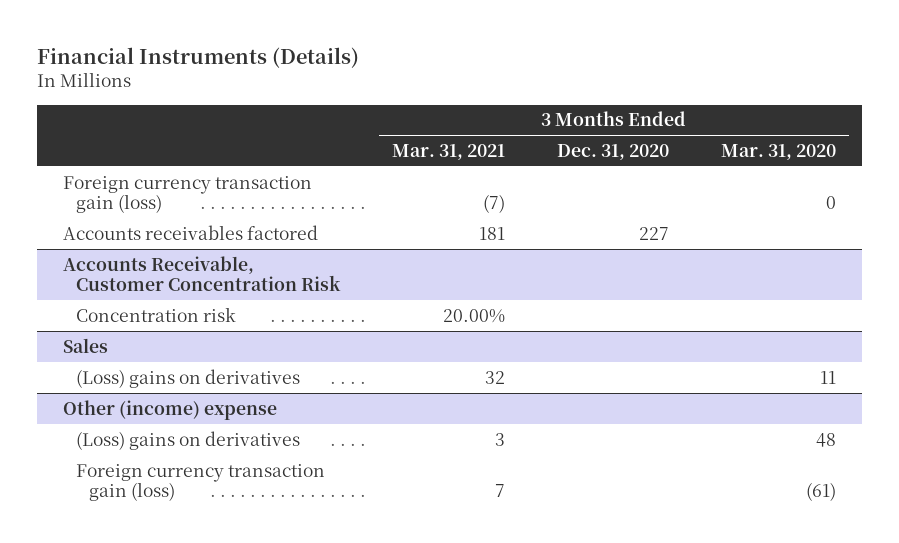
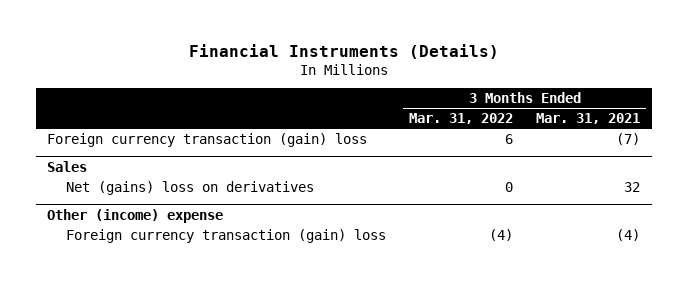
[557,143,670,160] Dec. 31, 2020 -> none
[721,143,837,160] Mar. 31, 2020 -> none
none -> [409,113,514,125] Mar. 31, 2022
[63,224,319,240] Accounts receivables factored -> none
[63,255,341,291] Accounts Receivable, Customer Concentration Risk -> none
[75,306,236,322] Concentration risk -> none
[63,175,313,213] Foreign currency transaction gain (loss) -> [47,133,368,148] Foreign currency transaction (gain) loss
[75,368,300,388] (Loss) gains on derivatives -> [66,181,315,196] Net (gains) loss on derivatives
[75,430,300,450] (Loss) gains on derivatives -> none
[75,463,325,501] Foreign currency transaction gain (loss) -> [66,229,387,244] Foreign currency transaction (gain) loss
[495,483,506,497] 7 -> [616,229,641,242] (4)

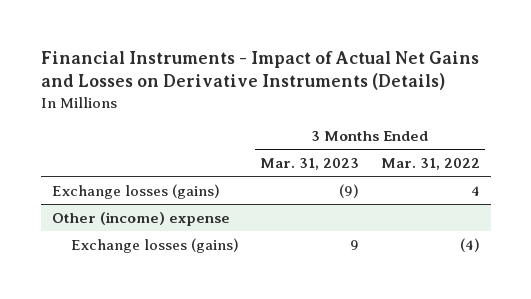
[188,43,499,59] Financial Instruments (Details) -> [40,51,479,91] Financial Instruments - Impact of Actual Net Gains and Losses on Derivative Instruments (Details)
[536,113,641,125] Mar. 31, 2021 -> none
none -> [260,158,360,171] Mar. 31, 2023
[47,160,88,172] Sales -> none
[66,181,315,196] Net (gains) loss on derivatives -> none
[47,133,368,148] Foreign currency transaction (gain) loss -> [51,183,220,199] Exchange losses (gains)
[505,134,514,145] 6 -> [470,185,480,196] 4
[66,229,387,244] Foreign currency transaction (gain) loss -> [70,237,239,253] Exchange losses (gains)

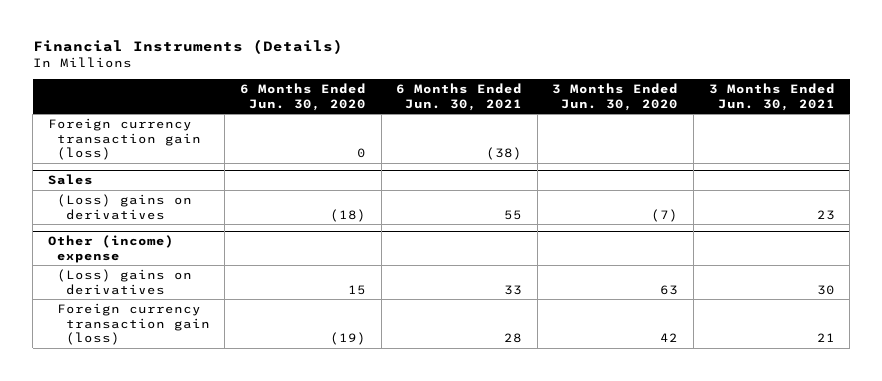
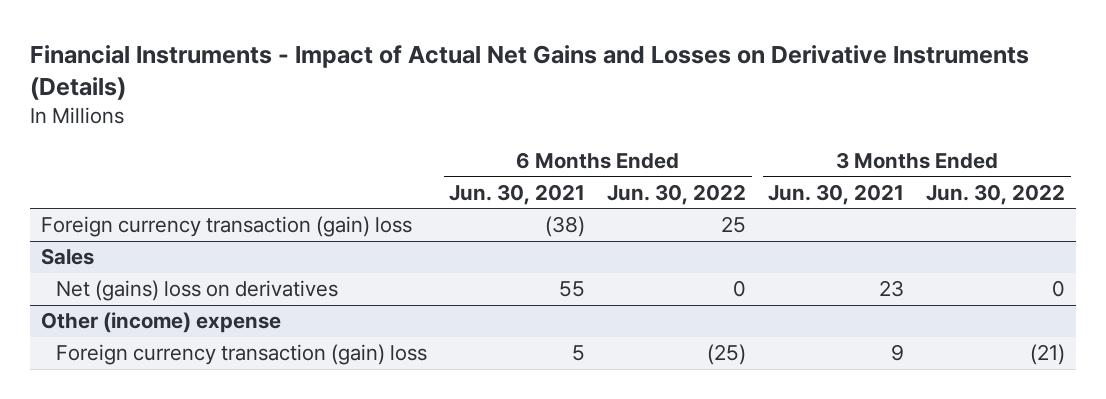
[32,39,343,55] Financial Instruments (Details) -> [29,44,1029,101] Financial Instruments - Impact of Actual Net Gains and Losses on Derivative Instruments (Details)
[239,82,366,111] 6 Months Ended Jun. 30, 2020 -> none
[552,82,679,111] 3 Months Ended Jun. 30, 2020 -> none
none -> [607,183,747,205] Jun. 30, 2022
none -> [926,183,1066,205] Jun. 30, 2022
[47,117,201,161] Foreign currency transaction gain (loss) -> [40,216,412,238] Foreign currency transaction (gain) loss
[56,193,192,220] (Loss) gains on derivatives -> [56,280,339,302] Net (gains) loss on derivatives
[56,268,192,295] (Loss) gains on derivatives -> none
[56,302,210,346] Foreign currency transaction gain (loss) -> [56,344,428,366] Foreign currency transaction (gain) loss
[504,333,523,344] 28 -> [572,345,586,362] 5
[816,333,835,343] 21 -> [891,344,905,362] 9

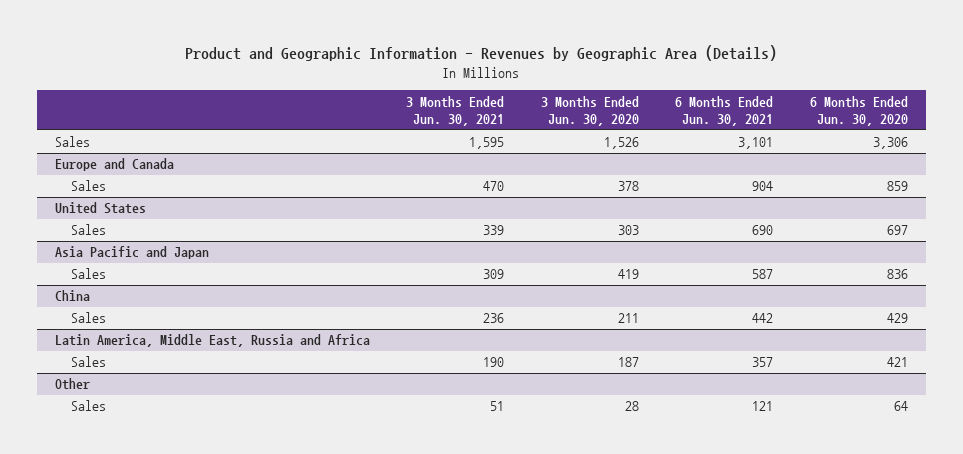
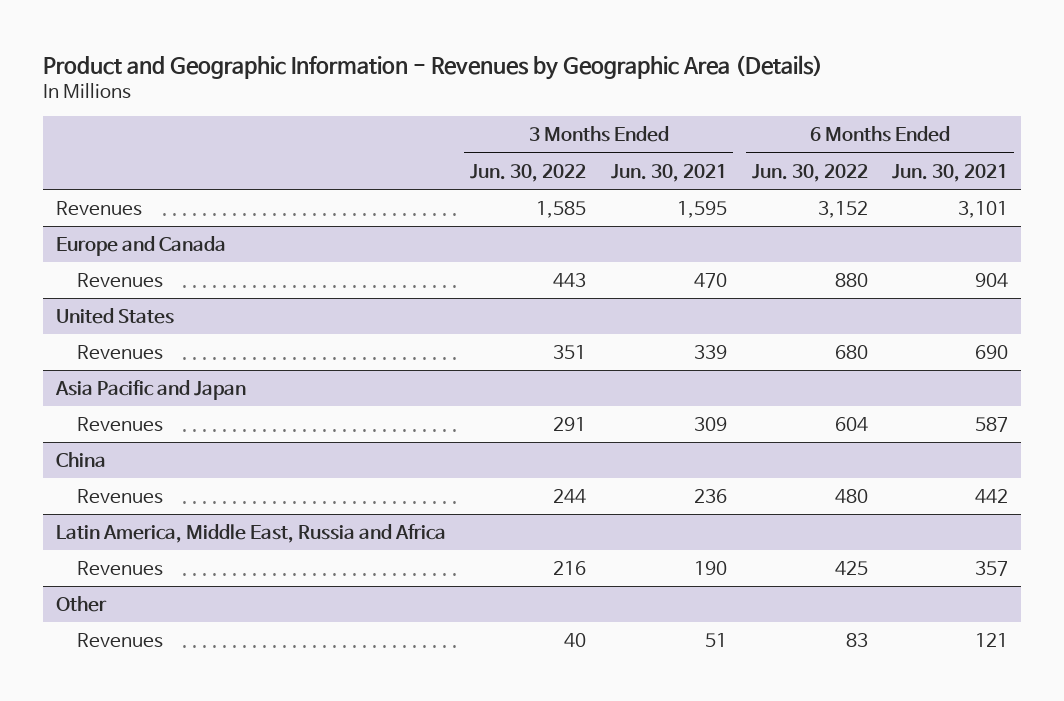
[540,95,639,127] 3 Months Ended Jun. 30, 2020 -> none
[809,95,908,127] 6 Months Ended Jun. 30, 2020 -> none
none -> [470,163,587,182] Jun. 30, 2022
none -> [751,163,868,182] Jun. 30, 2022
[55,136,91,148] Sales -> [55,200,142,216] Revenues
[71,180,107,192] Sales -> [77,272,164,288] Revenues
[71,224,107,236] Sales -> [77,344,164,360] Revenues
[71,268,107,280] Sales -> [77,416,164,432] Revenues
[71,312,107,324] Sales -> [77,488,164,504] Revenues
[71,356,107,368] Sales -> [77,560,164,576] Revenues
[71,400,107,412] Sales -> [77,632,164,648] Revenues

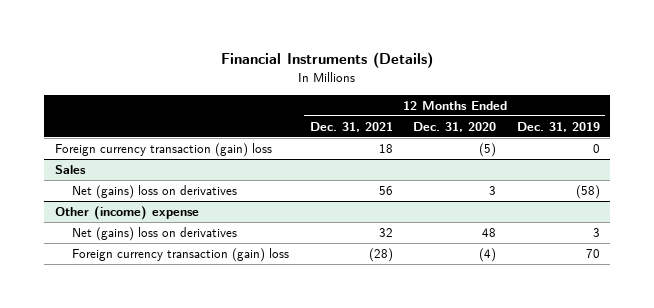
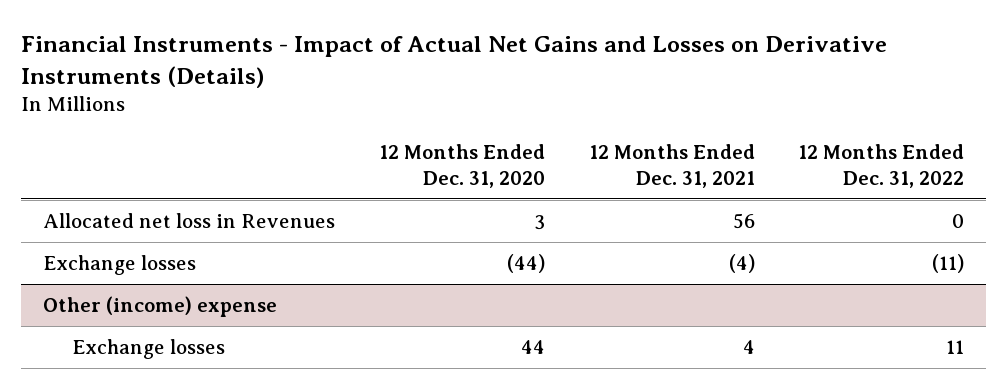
[221,52,434,69] Financial Instruments (Details) -> [20,36,887,88] Financial Instruments - Impact of Actual Net Gains and Losses on Derivative Instruments (Details)
[516,121,600,132] Dec. 31, 2019 -> none
none -> [798,144,965,189] 12 Months Ended Dec. 31, 2022
[54,143,272,158] Foreign currency transaction (gain) loss -> none
[54,165,86,175] Sales -> none
[72,185,238,200] Net (gains) loss on derivatives -> [42,212,335,228] Allocated net loss in Revenues
none -> [42,254,196,275] Exchange losses
[72,227,238,242] Net (gains) loss on derivatives -> none
[72,248,290,263] Foreign currency transaction (gain) loss -> none
none -> [72,338,226,359] Exchange losses

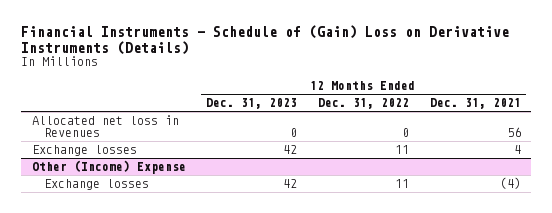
[20,36,887,88] Financial Instruments - Impact of Actual Net Gains and Losses on Derivative Instruments (Details) -> [21,25,510,55] Financial Instruments - Schedule of (Gain) Loss on Derivative Instruments (Details)
[378,144,545,189] 12 Months Ended Dec. 31, 2020 -> none
none -> [206,98,298,110] Dec. 31, 2023
[42,254,196,275] Exchange losses -> none
[42,295,277,317] Other (income) expense -> none
none -> [31,160,186,175] Other (Income) Expense
none -> [44,179,150,191] Exchange losses

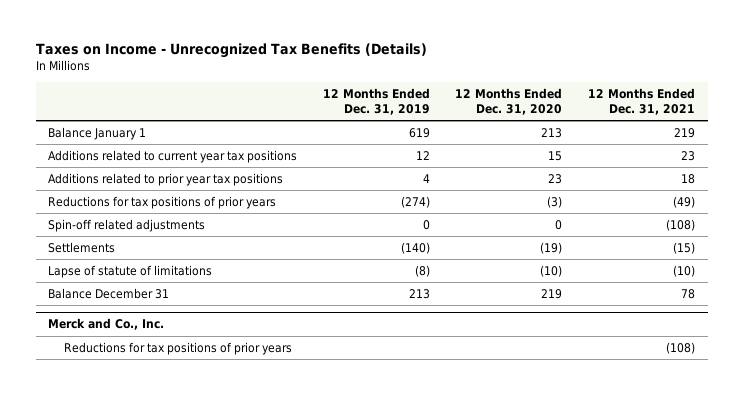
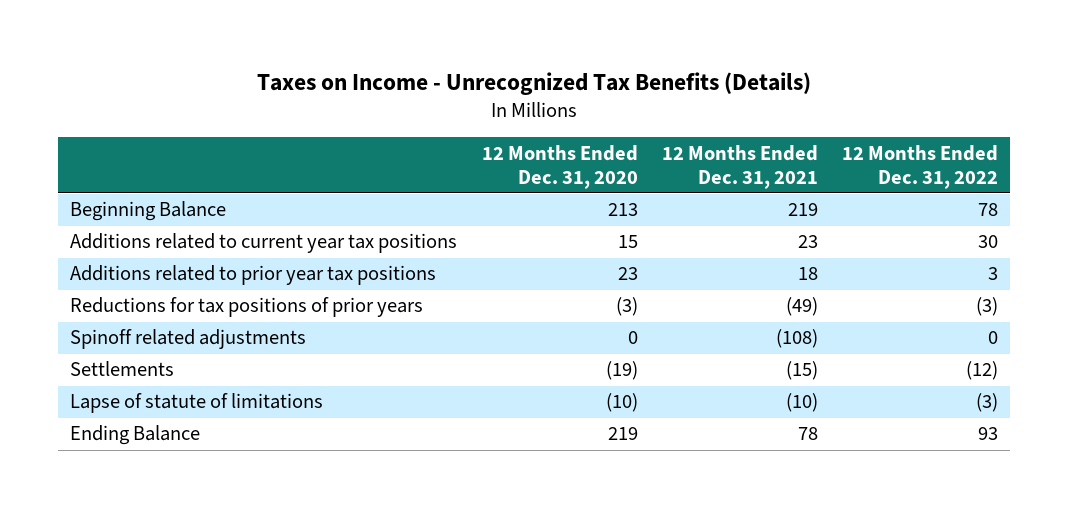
[322,87,430,115] 12 Months Ended Dec. 31, 2019 -> none
none -> [842,144,999,189] 12 Months Ended Dec. 31, 2022
[48,126,147,140] Balance January 1 -> [70,201,227,222] Beginning Balance
[48,218,206,232] Spin-off related adjustments -> [70,329,307,350] Spinoff related adjustments
[48,318,165,331] Merck and Co., Inc. -> none
[64,341,293,355] Reductions for tax positions of prior years -> none
[48,287,170,299] Balance December 31 -> [70,425,201,446] Ending Balance

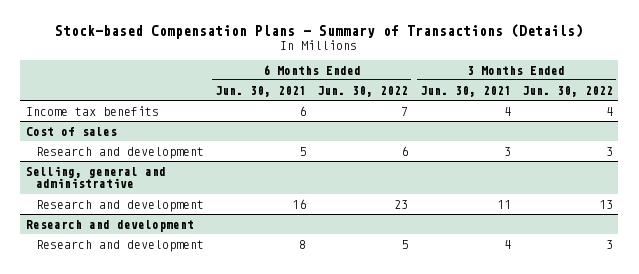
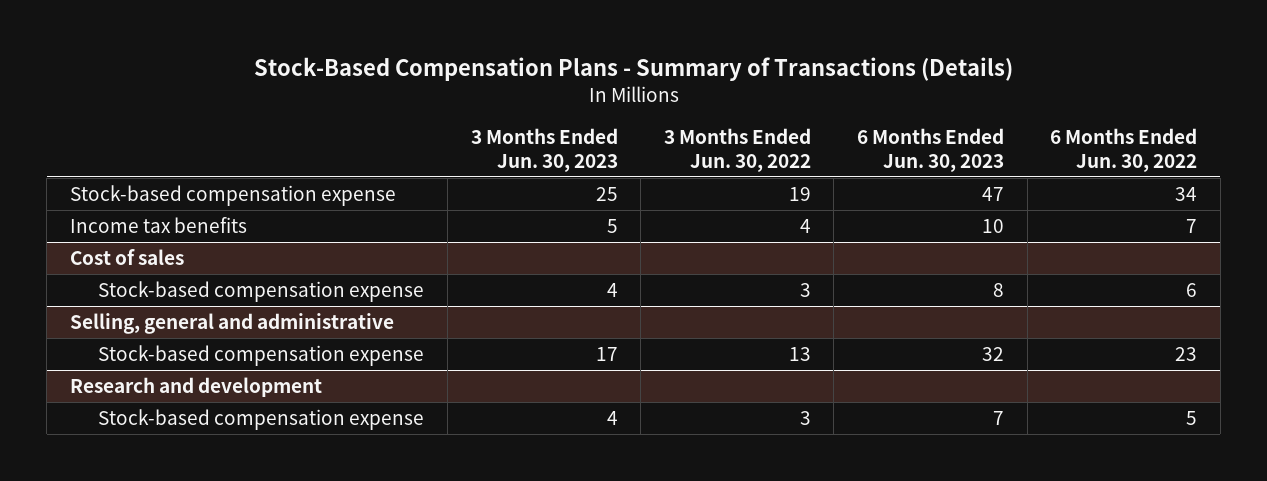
[55,23,584,39] Stock-based Compensation Plans - Summary of Transactions (Details) -> [253,57,1013,82] Stock-Based Compensation Plans - Summary of Transactions (Details)
[215,85,307,97] Jun. 30, 2021 -> none
[419,85,511,97] Jun. 30, 2021 -> none
none -> [470,128,618,172] 3 Months Ended Jun. 30, 2023
none -> [856,128,1004,172] 6 Months Ended Jun. 30, 2023
none -> [69,185,396,207] Stock-based compensation expense
[36,146,205,159] Research and development -> [98,281,425,303] Stock-based compensation expense
[36,199,205,212] Research and development -> [98,345,425,367] Stock-based compensation expense
[36,239,205,252] Research and development -> [98,409,425,431] Stock-based compensation expense

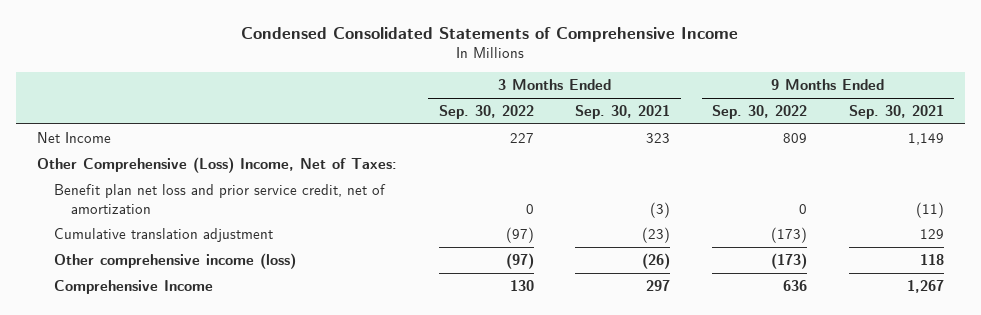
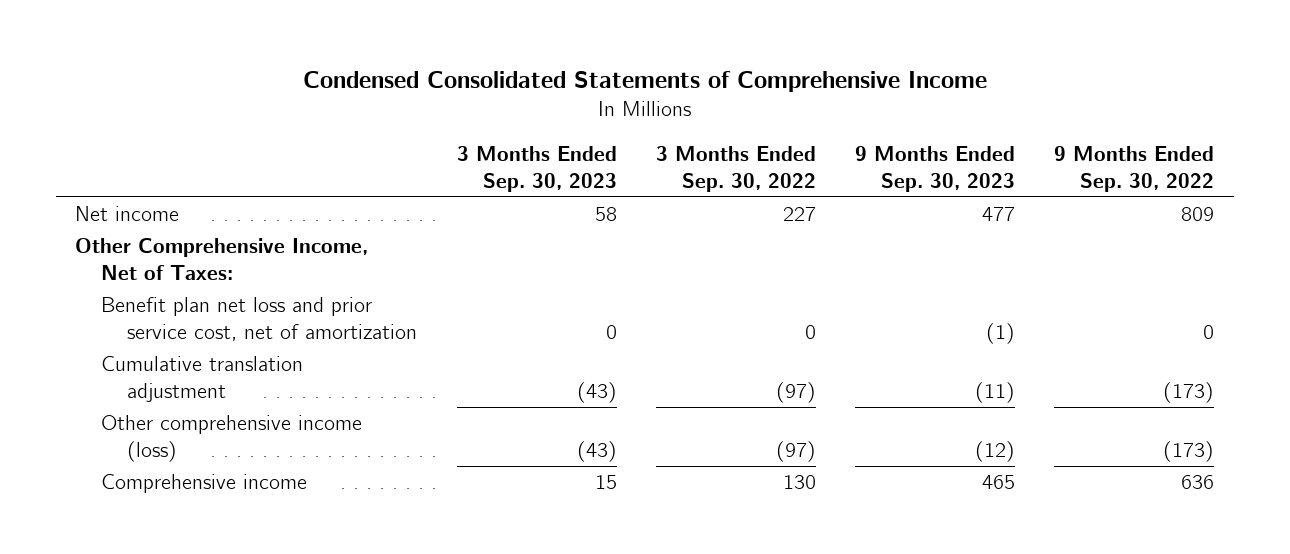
[575,104,671,119] Sep. 30, 2021 -> none
[848,104,944,119] Sep. 30, 2021 -> none
none -> [456,145,617,192] 3 Months Ended Sep. 30, 2023
none -> [855,145,1016,192] 9 Months Ended Sep. 30, 2023
[37,131,112,143] Net Income -> [75,206,180,222] Net income
[37,156,398,173] Other Comprehensive (Loss) Income, Net of Taxes: -> [75,238,369,281] Other Comprehensive Income, Net of Taxes:
[53,183,386,214] Benefit plan net loss and prior service credit, net of amortization -> [101,297,418,342] Benefit plan net loss and prior service cost, net of amortization
[53,279,213,294] Comprehensive Income -> [101,474,308,494] Comprehensive income

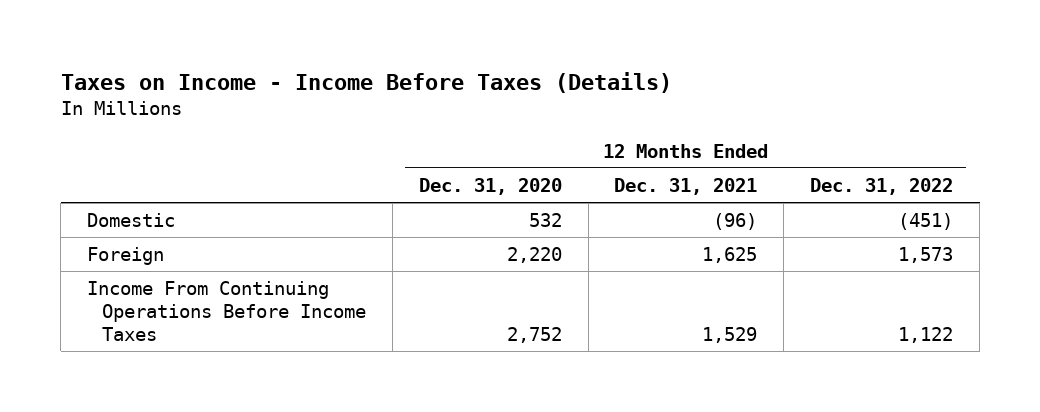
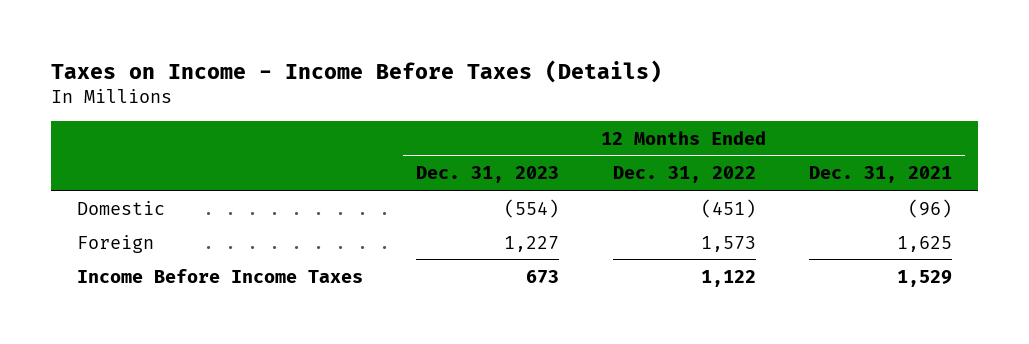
[418,178,562,196] Dec. 31, 2020 -> none
none -> [416,166,560,184] Dec. 31, 2023
[86,281,366,341] Income From Continuing Operations Before Income Taxes -> [77,268,364,283] Income Before Income Taxes

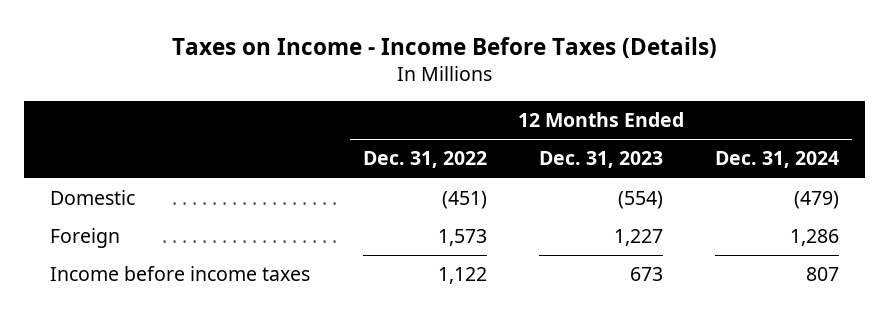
[808,166,952,184] Dec. 31, 2021 -> none
none -> [715,151,840,169] Dec. 31, 2024
[77,268,364,283] Income Before Income Taxes -> [50,266,311,282] Income before income taxes

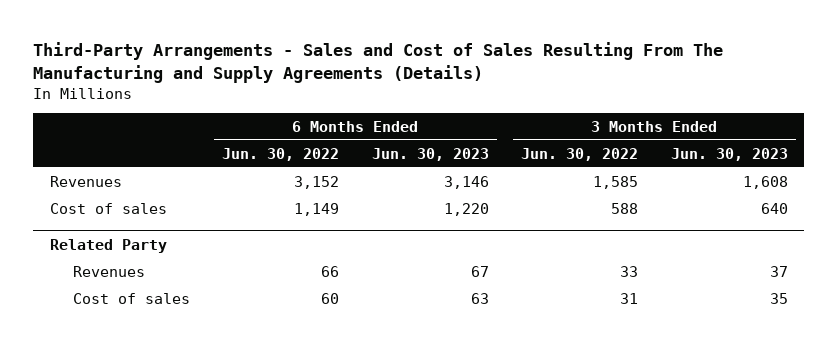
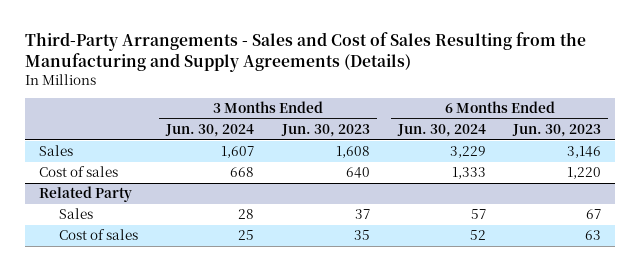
[33,42,724,83] Third-Party Arrangements - Sales and Cost of Sales Resulting From The Manufacturing and Supply Agreements (Details) -> [25,32,587,72] Third-Party Arrangements - Sales and Cost of Sales Resulting from the Manufacturing and Supply Agreements (Details)
[222,147,340,161] Jun. 30, 2022 -> none
[521,147,639,161] Jun. 30, 2022 -> none
none -> [164,124,254,138] Jun. 30, 2024
none -> [396,124,486,138] Jun. 30, 2024
[49,175,122,187] Revenues -> [39,145,74,157] Sales
[72,265,145,277] Revenues -> [58,208,93,220] Sales

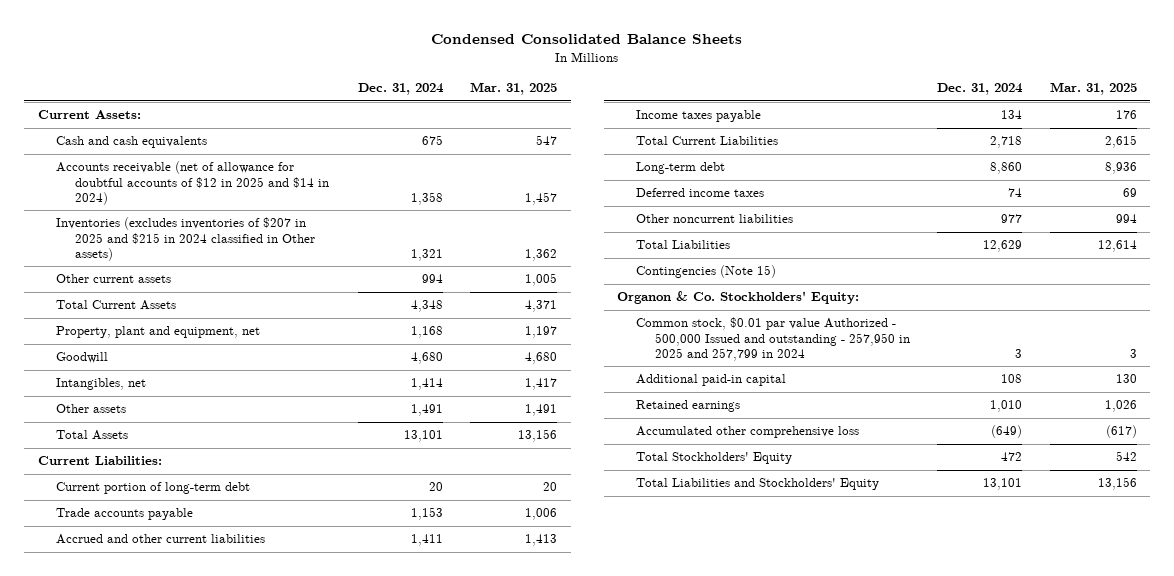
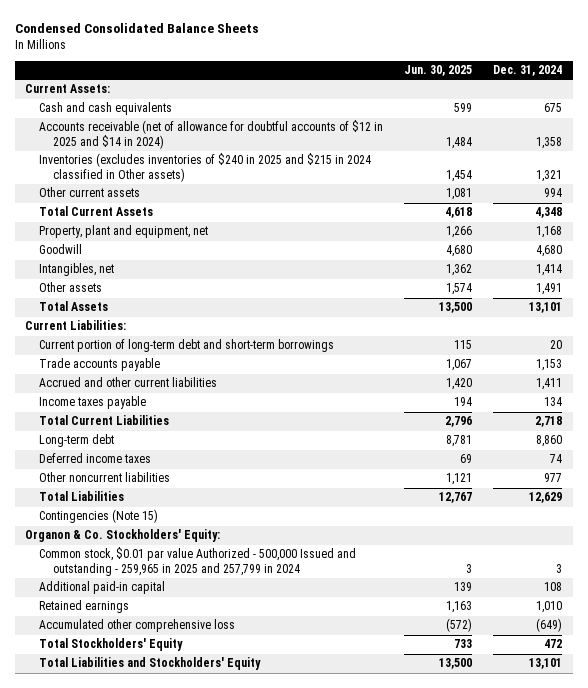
[470,82,558,96] Mar. 31, 2025 -> none
none -> [404,65,473,77] Jun. 30, 2025
[56,217,316,262] Inventories (excludes inventories of $207 in 2025 and $215 in 2024 classified in Other assets) -> [38,153,371,183] Inventories (excludes inventories of $240 in 2025 and $215 in 2024 classified in Other assets)
[56,482,251,495] Current portion of long-term debt -> [38,339,334,353] Current portion of long-term debt and short-term borrowings
[635,317,910,362] Common stock, $0.01 par value Authorized - 500,000 Issued and outstanding - 257,950 in 2025 and 257,799 in 2024 -> [38,547,356,577] Common stock, $0.01 par value Authorized - 500,000 Issued and outstanding - 259,965 in 2025 and 257,799 in 2024

